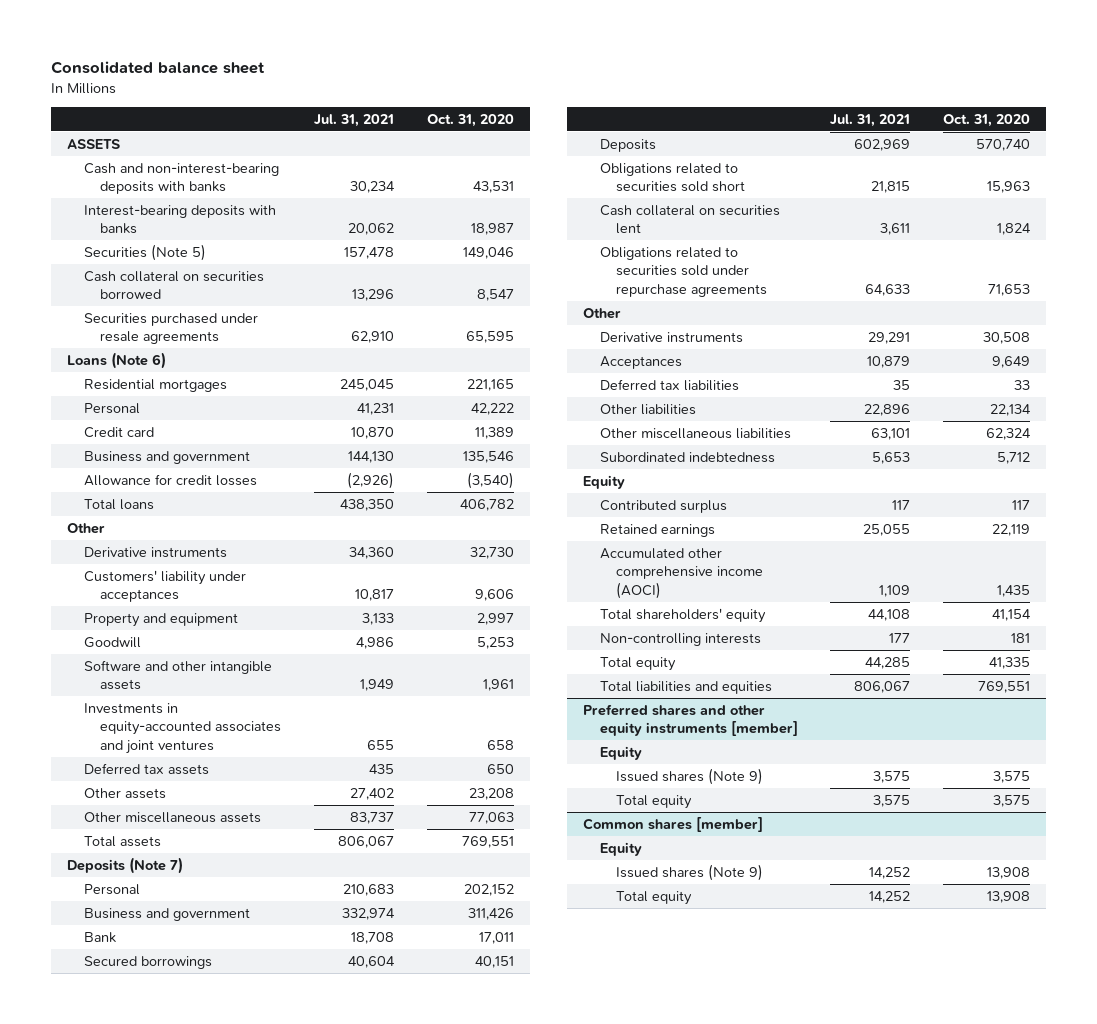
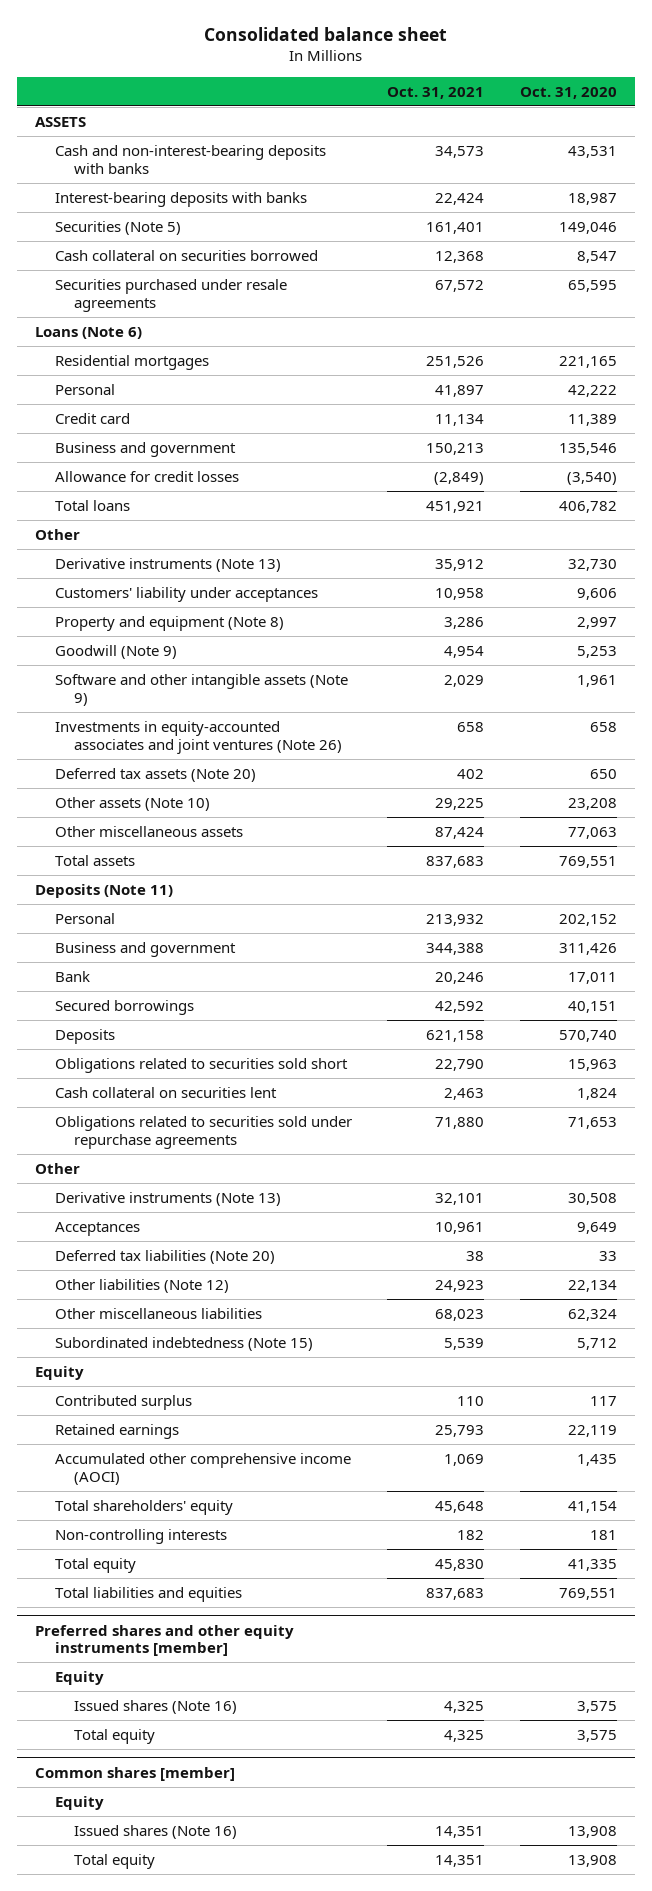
[314,113,395,127] Jul. 31, 2021 -> none
none -> [387,86,485,99] Oct. 31, 2021
[83,546,227,558] Derivative instruments -> [54,558,281,573] Derivative instruments (Note 13)
[83,612,238,627] Property and equipment -> [54,616,284,632] Property and equipment (Note 8)
[83,636,141,648] Goodwill -> [54,645,177,660] Goodwill (Note 9)
[83,659,272,691] Software and other intangible assets -> [54,674,348,706] Software and other intangible assets (Note 9)
[83,702,282,755] Investments in equity-accounted associates and joint ventures -> [54,721,343,754] Investments in equity-accounted associates and joint ventures (Note 26)
[83,762,209,775] Deferred tax assets -> [54,768,256,783] Deferred tax assets (Note 20)
[83,787,166,799] Other assets -> [54,797,210,812] Other assets (Note 10)
[67,856,184,874] Deposits (Note 7) -> [35,884,174,899] Deposits (Note 11)
[599,331,743,343] Derivative instruments -> [54,1192,281,1207] Derivative instruments (Note 13)
[599,378,739,391] Deferred tax liabilities -> [54,1250,275,1265] Deferred tax liabilities (Note 20)
[599,403,696,415] Other liabilities -> [54,1279,229,1294] Other liabilities (Note 12)
[599,451,775,463] Subordinated indebtedness -> [54,1337,313,1352] Subordinated indebtedness (Note 15)
[616,767,764,785] Issued shares (Note 9) -> [74,1700,238,1715] Issued shares (Note 16)
[616,863,764,881] Issued shares (Note 9) -> [74,1825,238,1840] Issued shares (Note 16)

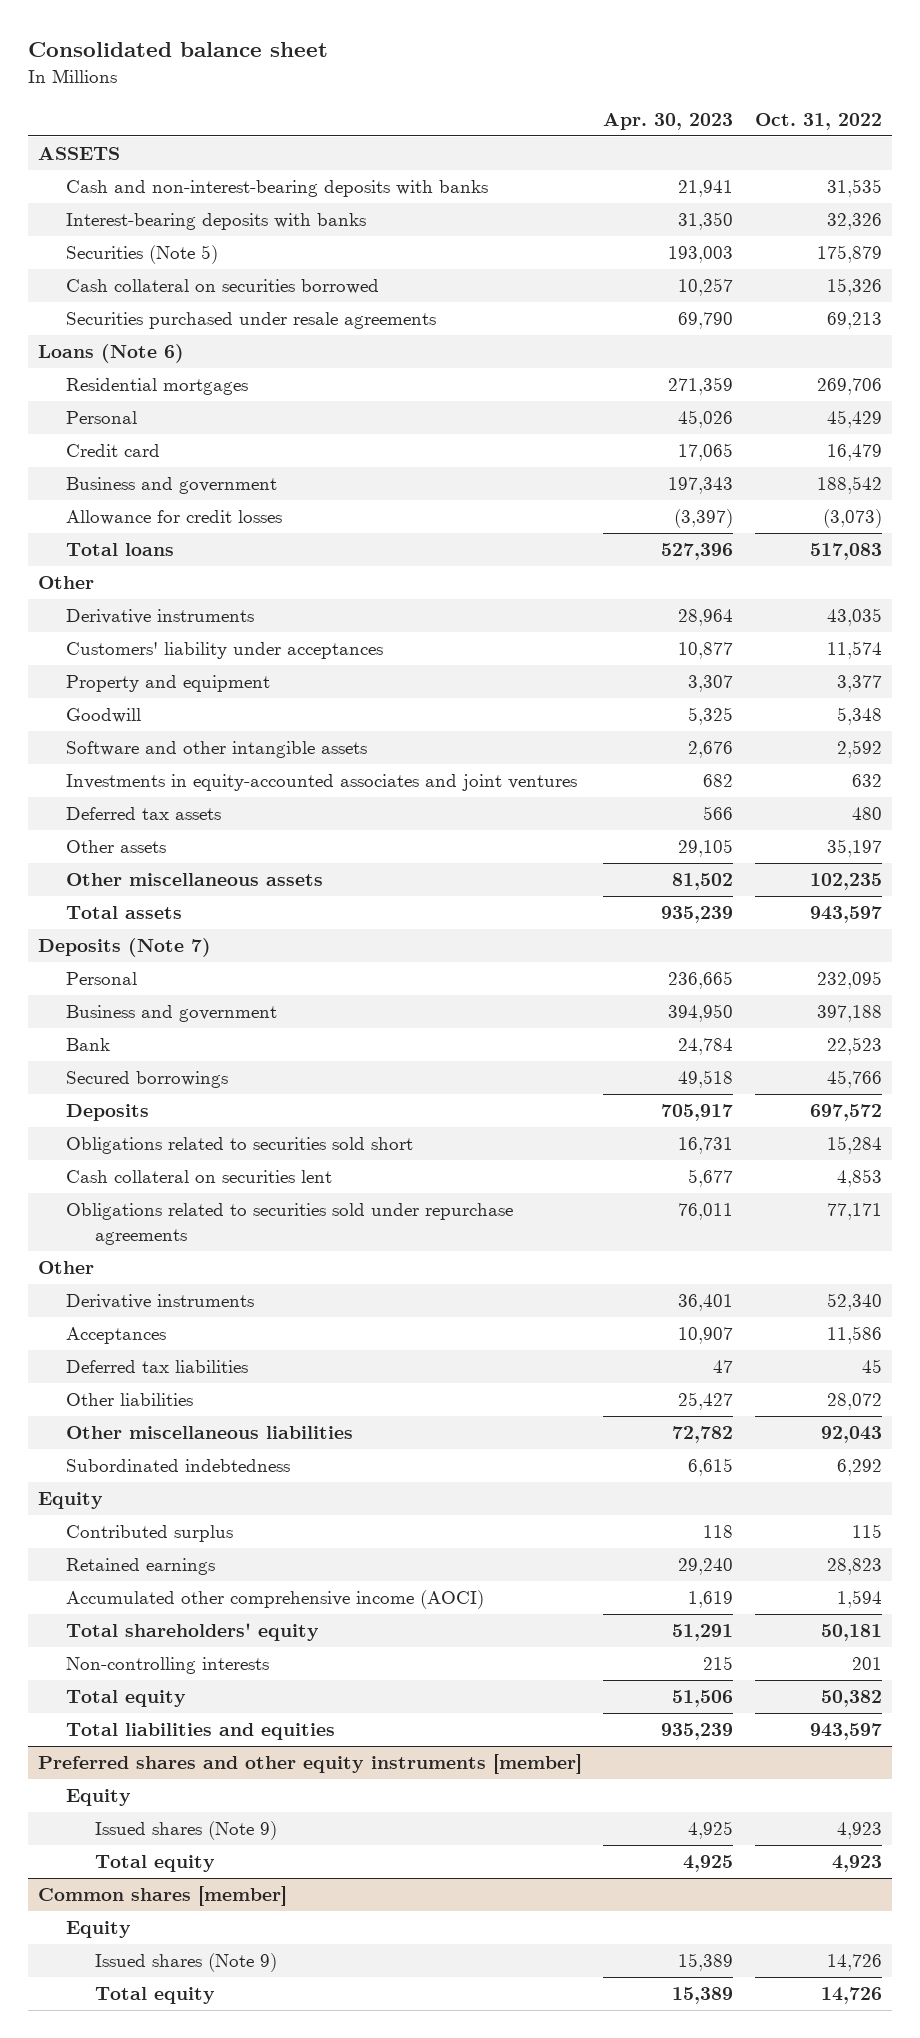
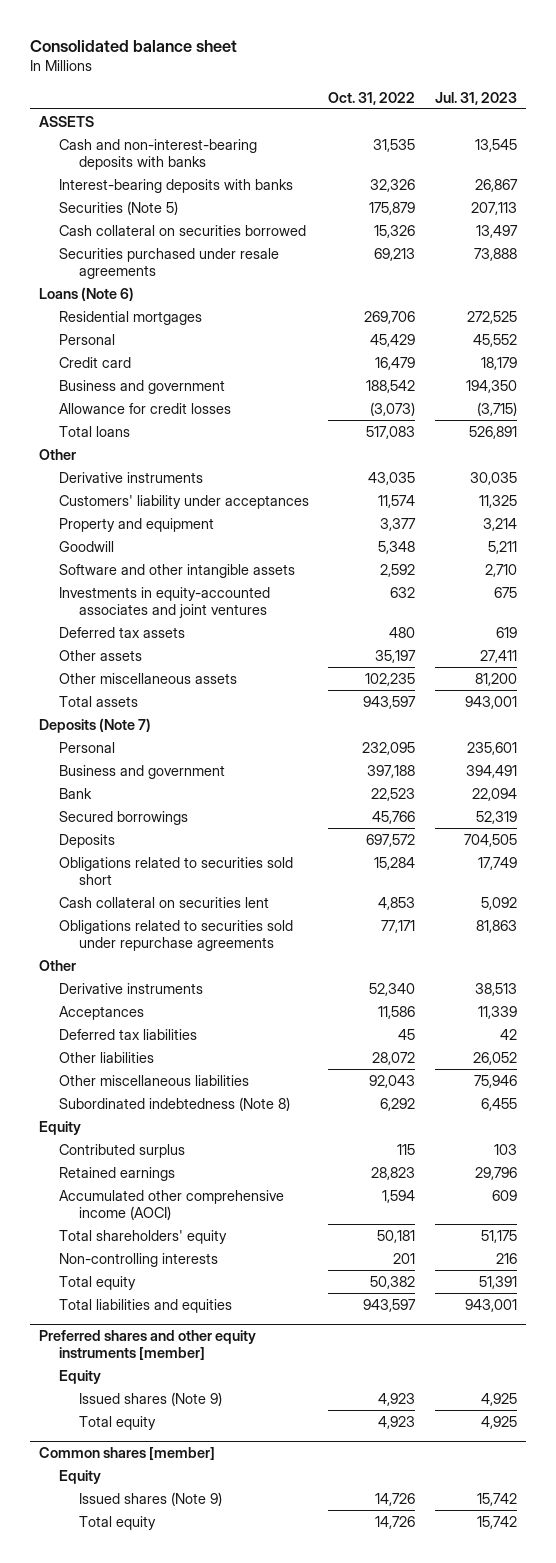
[603,112,734,130] Apr. 30, 2023 -> none
none -> [434,91,517,105] Jul. 31, 2023
[66,1459,291,1473] Subordinated indebtedness -> [58,1096,290,1111] Subordinated indebtedness (Note 8)

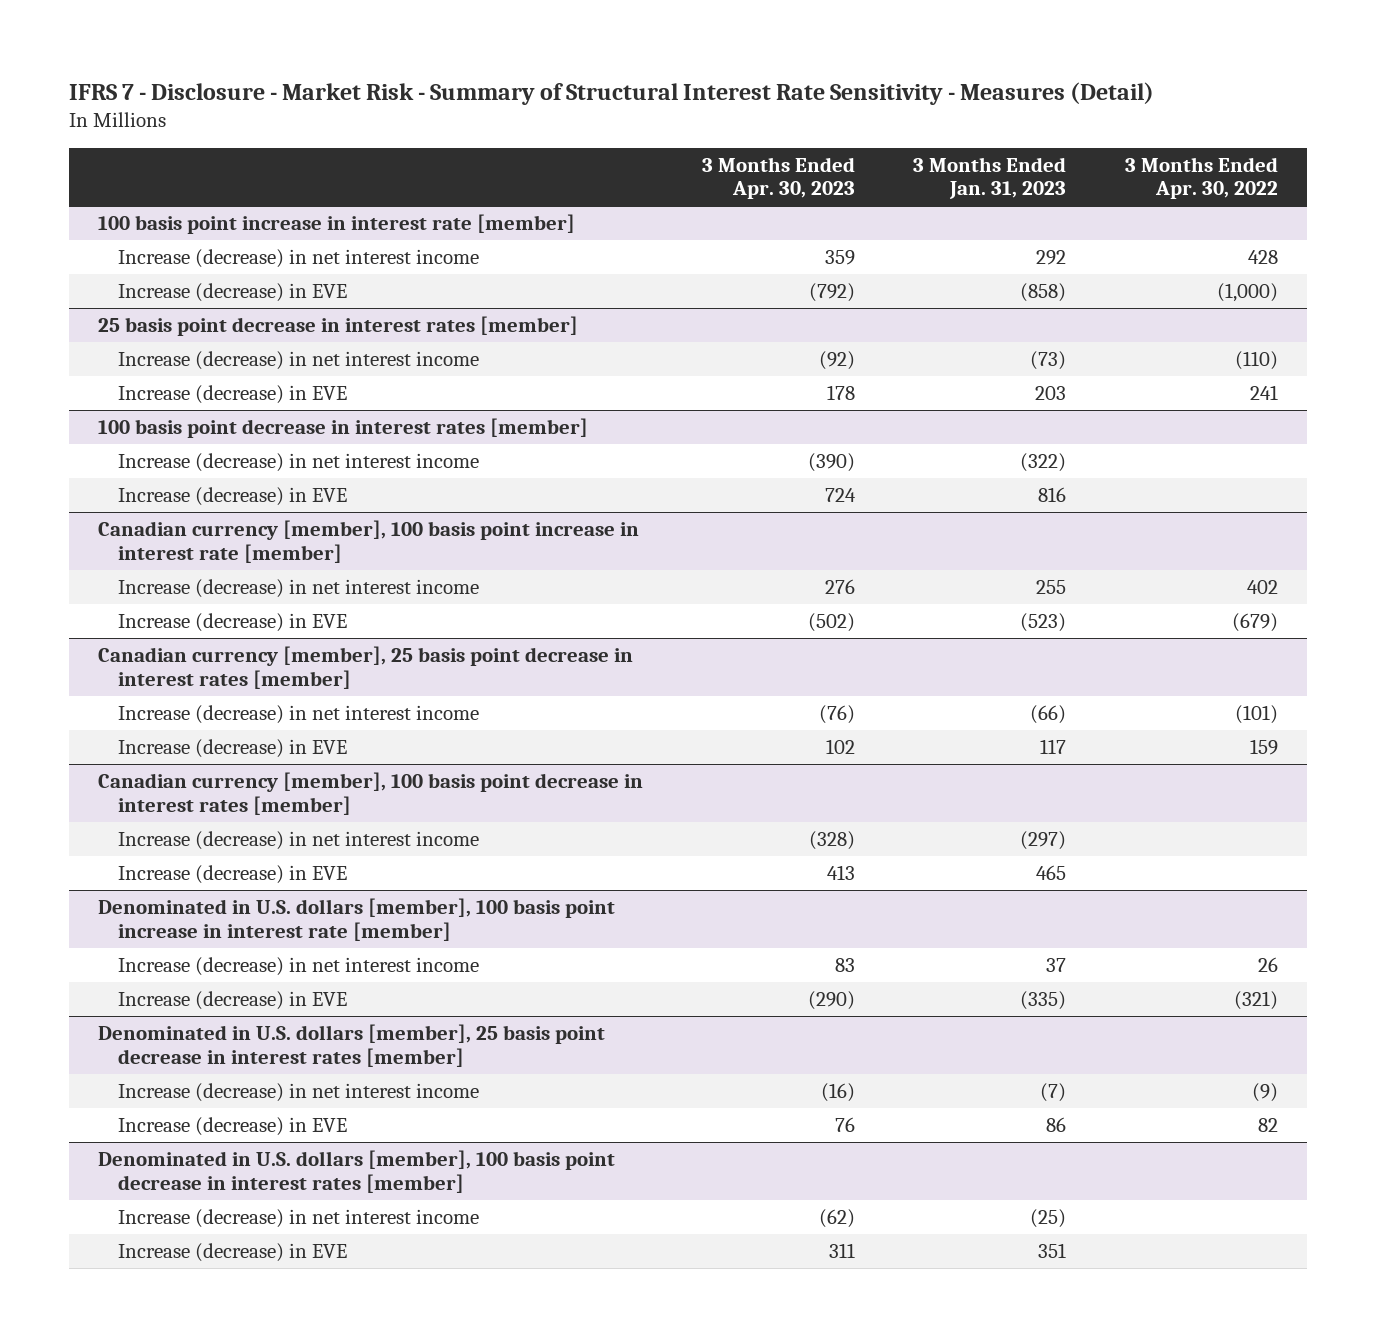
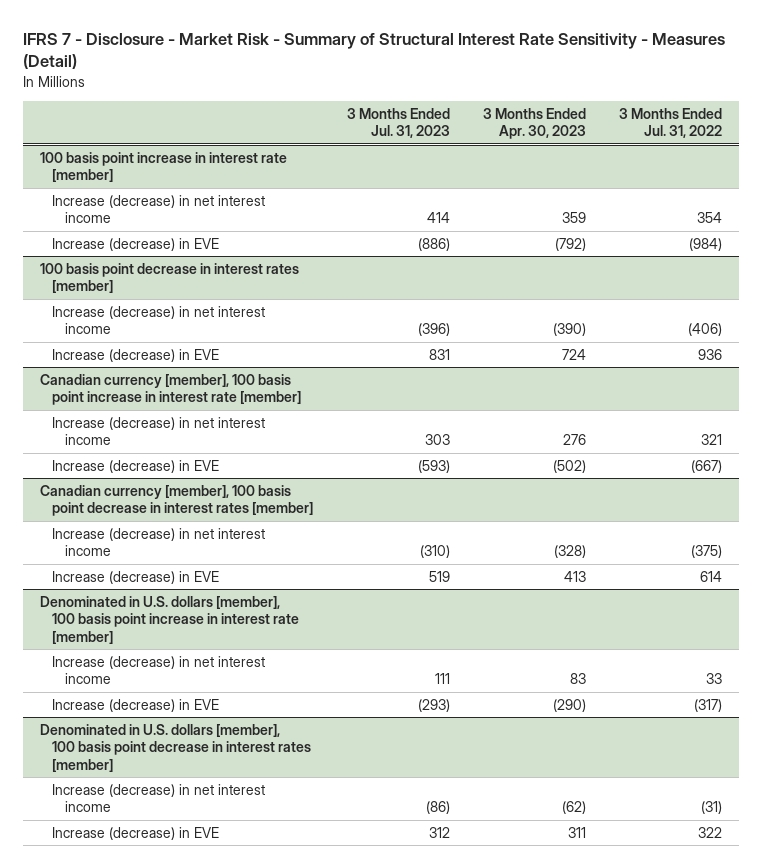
[913,156,1067,200] 3 Months Ended Jan. 31, 2023 -> none
[1124,156,1278,200] 3 Months Ended Apr. 30, 2022 -> none
none -> [346,107,450,139] 3 Months Ended Jul. 31, 2023
none -> [619,107,723,139] 3 Months Ended Jul. 31, 2022
[98,315,579,336] 25 basis point decrease in interest rates [member] -> none
[118,350,480,370] Increase (decrease) in net interest income -> none
[118,384,348,404] Increase (decrease) in EVE -> none
[98,645,634,689] Canadian currency [member], 25 basis point decrease in interest rates [member] -> none
[118,704,480,724] Increase (decrease) in net interest income -> none
[118,738,348,758] Increase (decrease) in EVE -> none
[98,1023,606,1067] Denominated in U.S. dollars [member], 25 basis point decrease in interest rates [member] -> none
[118,1082,480,1102] Increase (decrease) in net interest income -> none
[118,1116,348,1136] Increase (decrease) in EVE -> none

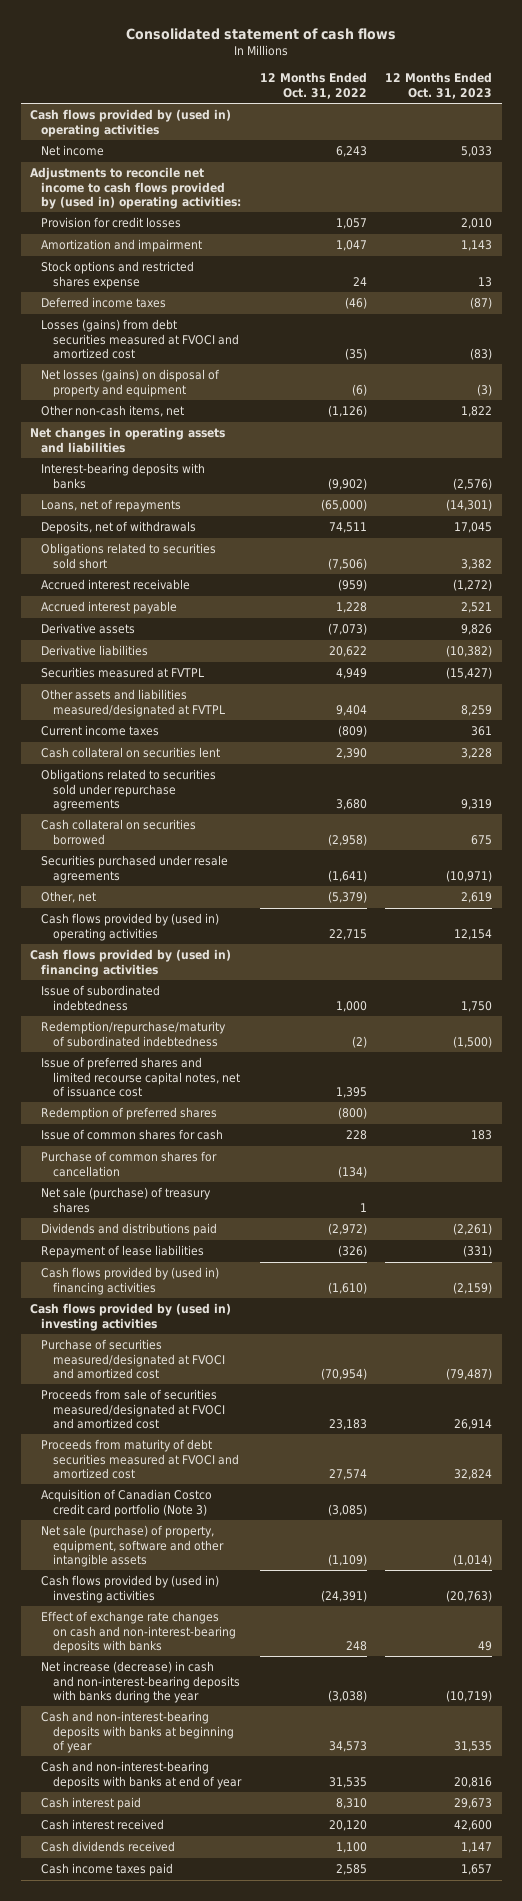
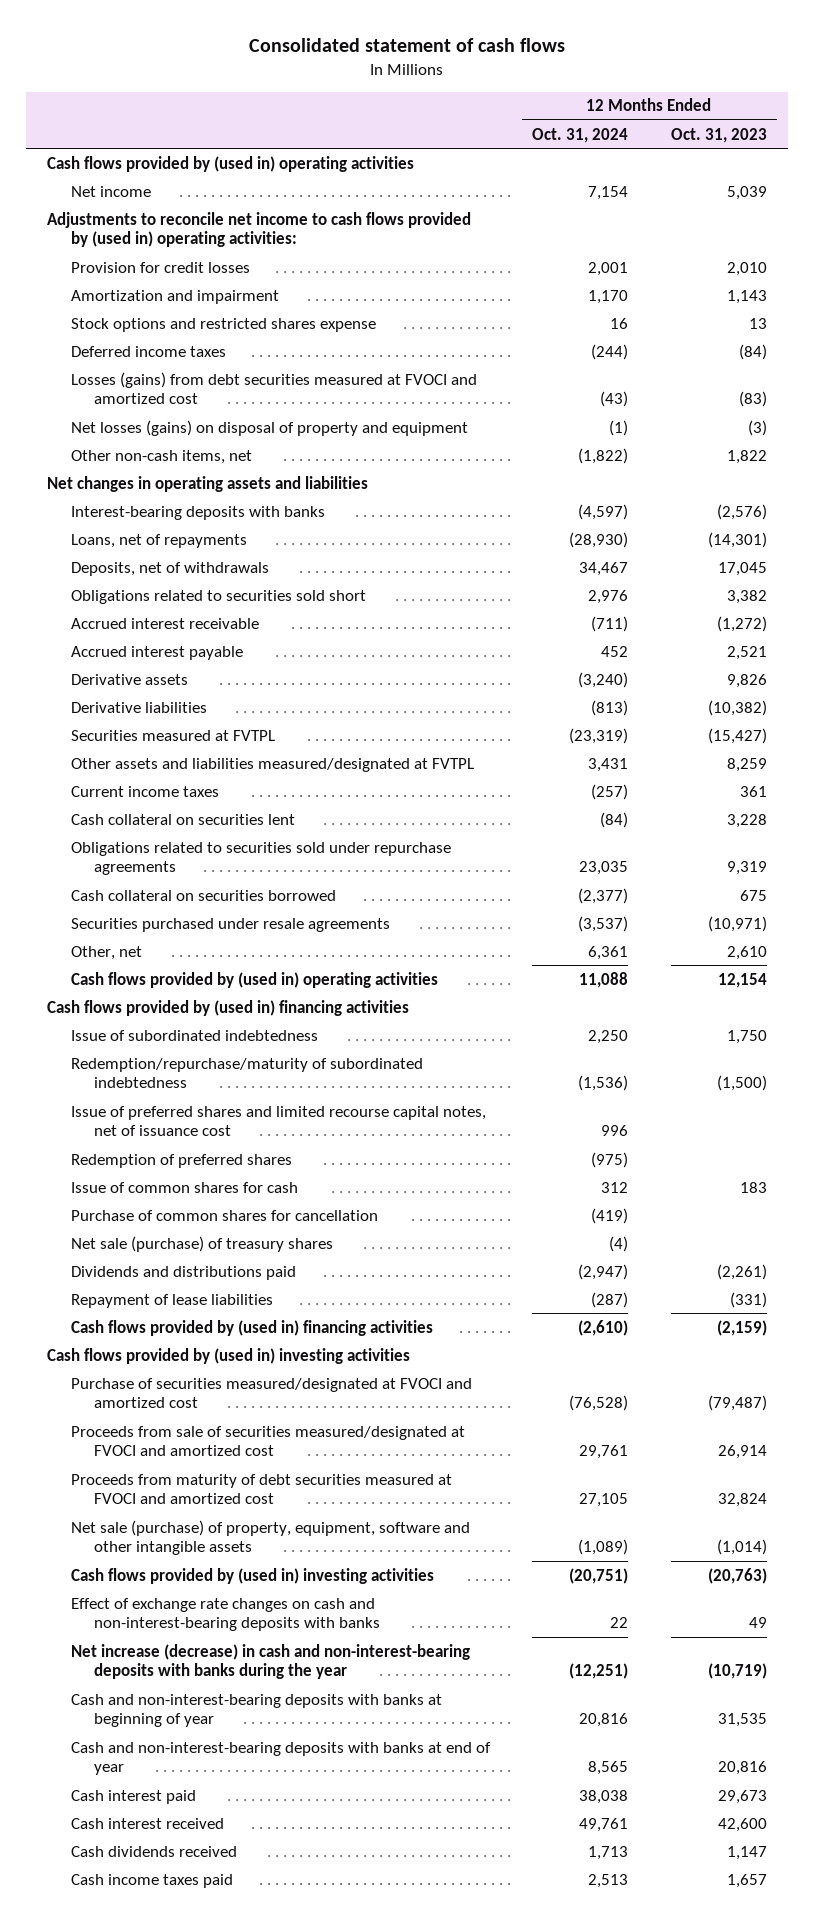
[259,72,367,99] 12 Months Ended Oct. 31, 2022 -> none
none -> [532,127,629,143] Oct. 31, 2024
[461,146,493,158] 5,033 -> [726,185,767,200] 5,039
[470,297,493,310] (87) -> [738,343,767,360] (84)
[461,892,493,904] 2,619 -> [726,945,767,960] 2,610
[41,1489,213,1517] Acquisition of Canadian Costco credit card portfolio (Note 3) -> none

